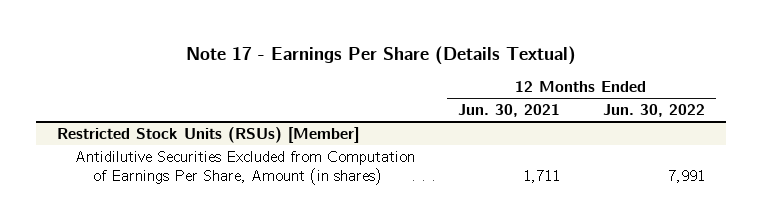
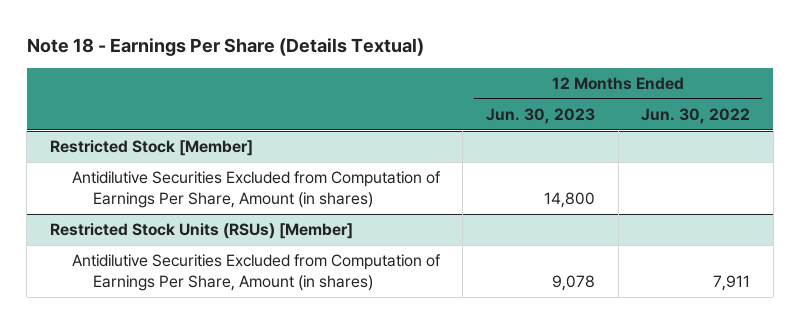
[185,45,576,65] Note 17 - Earnings Per Share (Details Textual) -> [26,37,424,56] Note 18 - Earnings Per Share (Details Textual)
[457,104,560,118] Jun. 30, 2021 -> none
none -> [485,108,595,125] Jun. 30, 2023
none -> [50,140,254,157] Restricted Stock [Member]
none -> [71,171,441,208] Antidilutive Securities Excluded from Computation of Earnings Per Share, Amount (in shares)
[667,170,705,184] 7,991 -> [713,274,751,291] 7,911

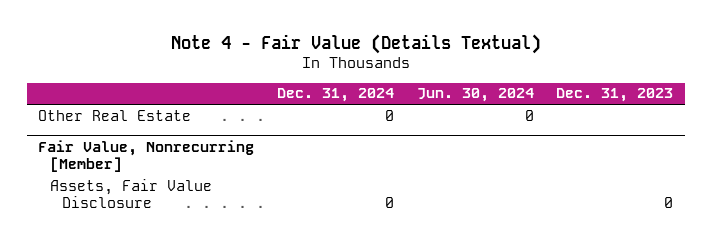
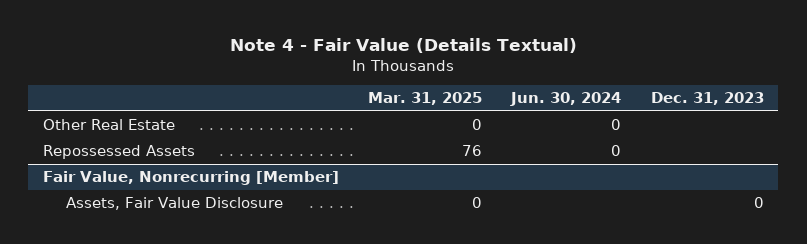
[276,88,394,103] Dec. 31, 2024 -> none
none -> [368,92,483,106] Mar. 31, 2025
none -> [42,145,195,160] Repossessed Assets

